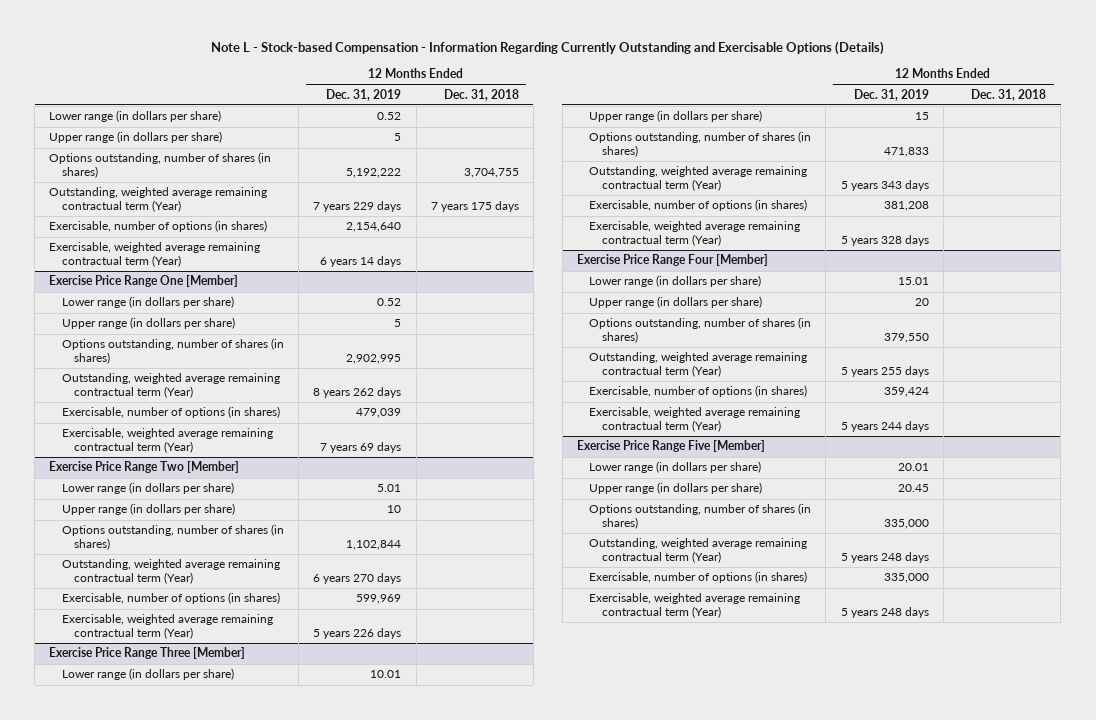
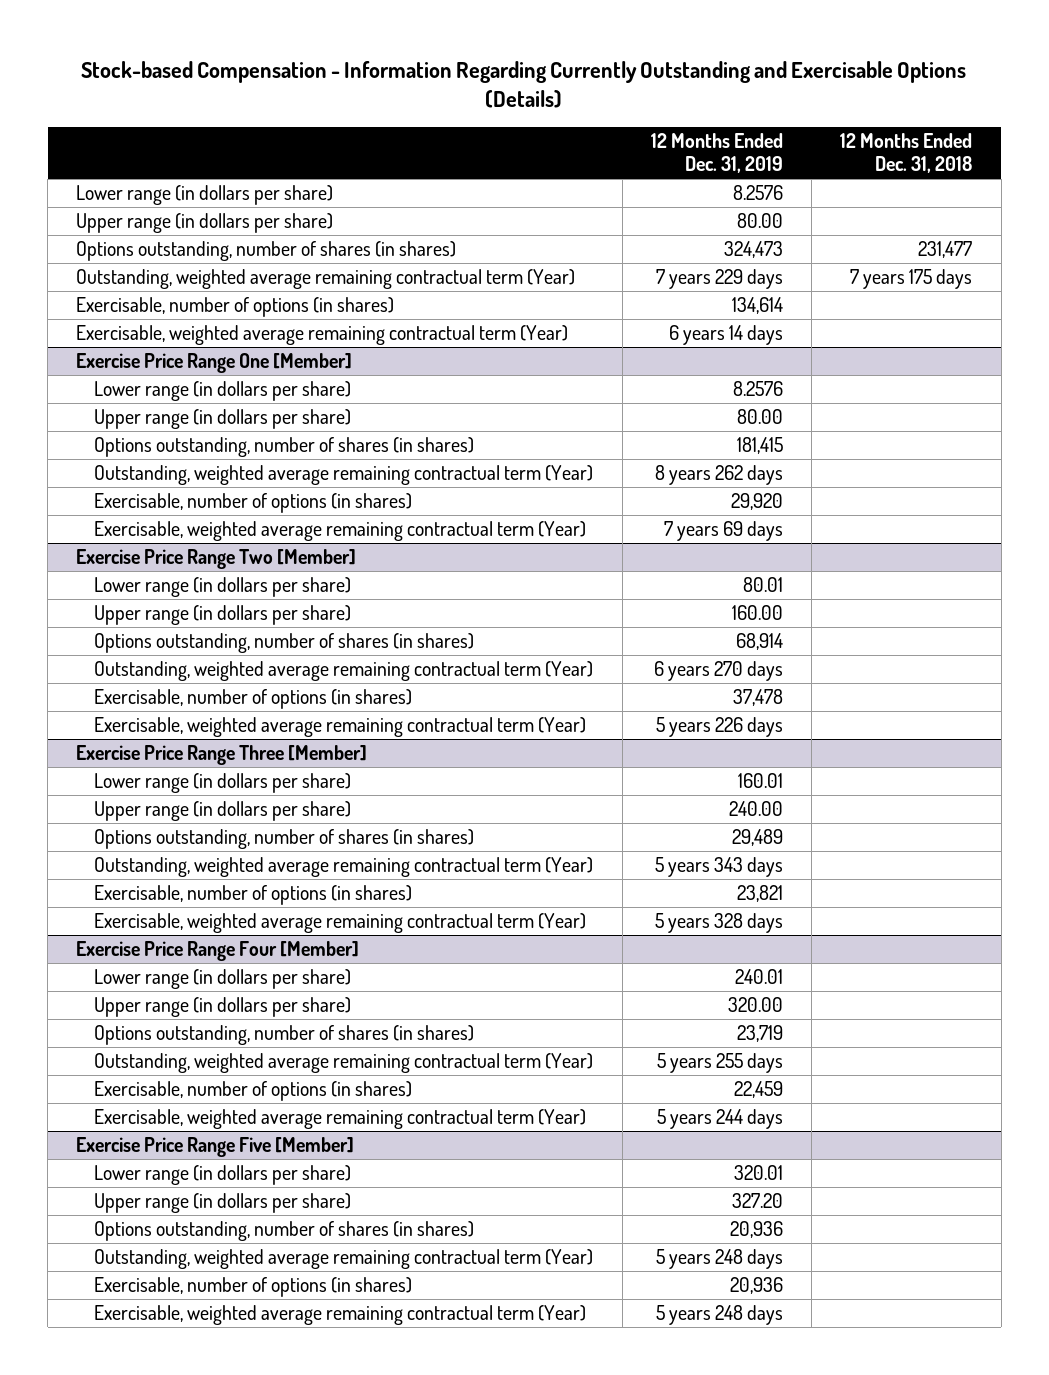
[210,41,884,56] Note L - Stock-based Compensation - Information Regarding Currently Outstanding and Exercisable Options (Details) -> [81,60,967,109] Stock-based Compensation - Information Regarding Currently Outstanding and Exercisable Options (Details)
[377,112,402,121] 0.52 -> [732,185,783,201] 8.2576
[394,133,402,142] 5 -> [736,213,783,229] 80.00
[346,168,402,179] 5,192,222 -> [723,241,783,259] 324,473
[463,168,519,179] 3,704,755 -> [918,241,973,259] 231,477
[346,222,402,233] 2,154,640 -> [731,297,783,315] 134,614
[377,298,402,307] 0.52 -> [732,381,783,397] 8.2576
[394,319,402,328] 5 -> [736,409,783,425] 80.00
[346,354,402,365] 2,902,995 -> [736,437,783,455] 181,415
[356,408,402,419] 479,039 -> [730,493,783,511] 29,920
[377,484,402,493] 5.01 -> [742,577,783,593] 80.01
[387,505,402,514] 10 -> [731,605,783,621] 160.00
[346,540,402,551] 1,102,844 -> [735,633,783,651] 68,914
[356,594,402,605] 599,969 -> [732,689,783,707] 37,478
[370,670,402,679] 10.01 -> [737,773,783,789] 160.01
[914,112,929,121] 15 -> [728,801,783,817] 240.00
[883,147,929,158] 471,833 -> [731,829,783,847] 29,489
[883,201,929,212] 381,208 -> [736,885,783,903] 23,821
[897,277,929,286] 15.01 -> [734,969,783,985] 240.01
[914,298,929,307] 20 -> [727,997,783,1013] 320.00
[883,333,929,344] 379,550 -> [736,1025,783,1043] 23,719
[883,387,929,398] 359,424 -> [733,1081,783,1099] 22,459
[897,463,929,472] 20.01 -> [733,1165,783,1181] 320.01
[897,484,929,493] 20.45 -> [731,1193,783,1209] 327.20
[883,519,929,530] 335,000 -> [729,1221,783,1239] 20,936
[883,573,929,584] 335,000 -> [729,1277,783,1295] 20,936

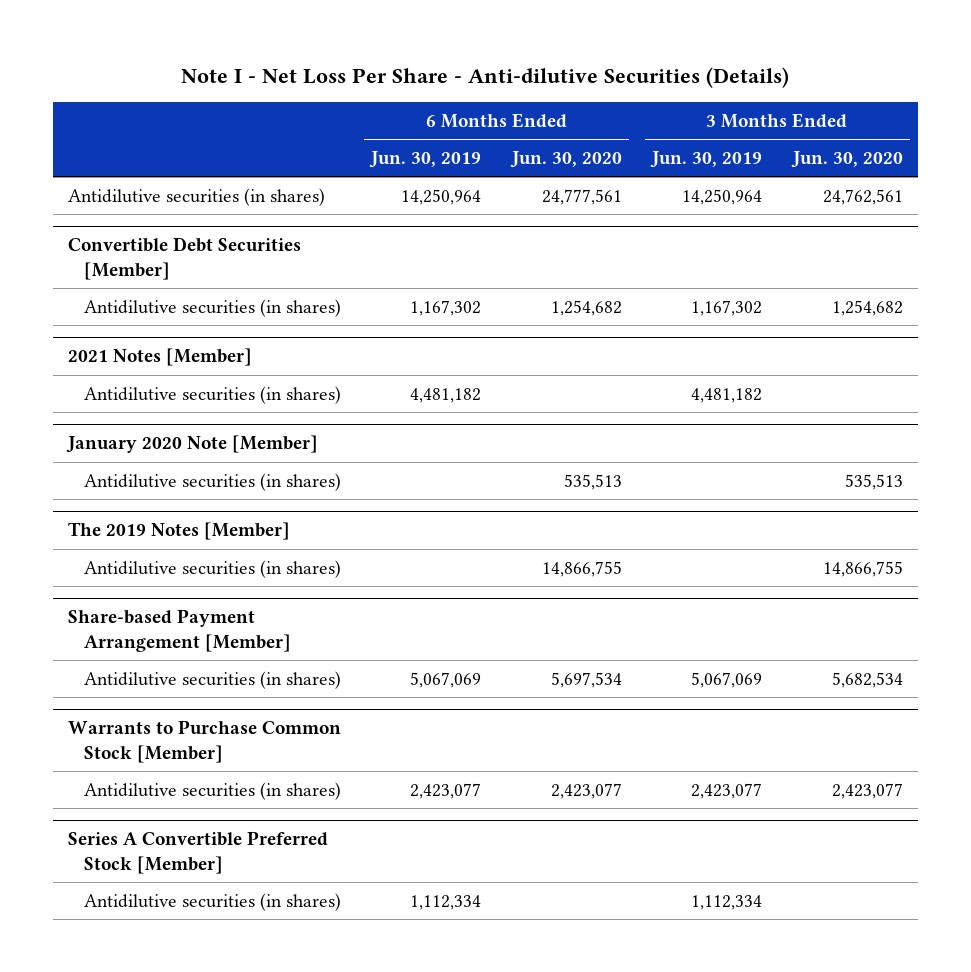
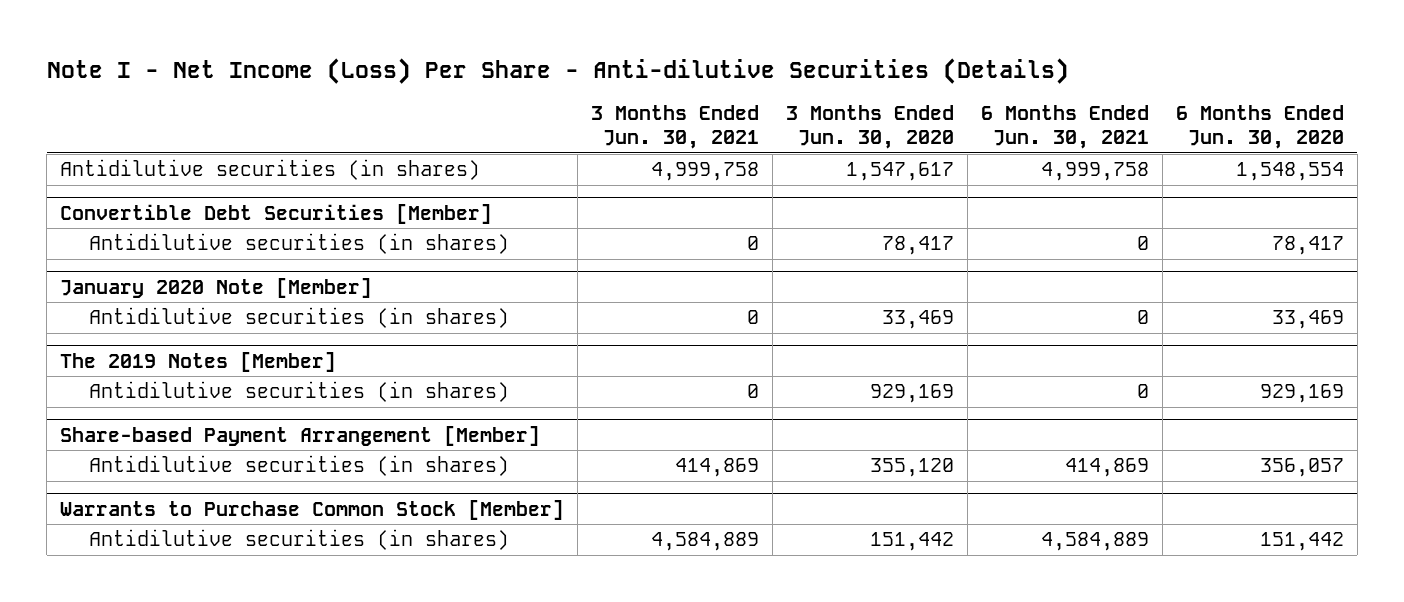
[181,66,790,88] Note I - Net Loss Per Share - Anti-dilutive Securities (Details) -> [46,57,1069,84] Note I - Net Income (Loss) Per Share - Anti-dilutive Securities (Details)
[369,150,482,168] Jun. 30, 2019 -> none
[650,150,763,168] Jun. 30, 2019 -> none
none -> [591,104,760,150] 3 Months Ended Jun. 30, 2021
none -> [980,104,1149,150] 6 Months Ended Jun. 30, 2021
[541,188,622,205] 24,777,561 -> [1235,162,1344,182] 1,548,554
[822,188,903,205] 24,762,561 -> [845,162,954,182] 1,547,617
[68,348,253,367] 2021 Notes [Member] -> none
[83,385,341,404] Antidilutive securities (in shares) -> none
[550,299,622,316] 1,254,682 -> [1271,236,1344,256] 78,417
[831,299,903,316] 1,254,682 -> [881,236,954,256] 78,417
[563,473,622,490] 535,513 -> [1271,310,1344,330] 33,469
[844,473,903,490] 535,513 -> [881,310,954,330] 33,469
[541,560,622,577] 14,866,755 -> [1259,384,1344,404] 929,169
[822,560,903,577] 14,866,755 -> [869,384,954,404] 929,169
[550,671,622,688] 5,697,534 -> [1259,458,1344,478] 356,057
[831,671,903,688] 5,682,534 -> [869,458,954,478] 355,120
[68,831,329,875] Series A Convertible Preferred Stock [Member] -> none
[83,892,341,911] Antidilutive securities (in shares) -> none
[550,782,622,799] 2,423,077 -> [1259,532,1344,552] 151,442
[831,782,903,799] 2,423,077 -> [869,532,954,552] 151,442

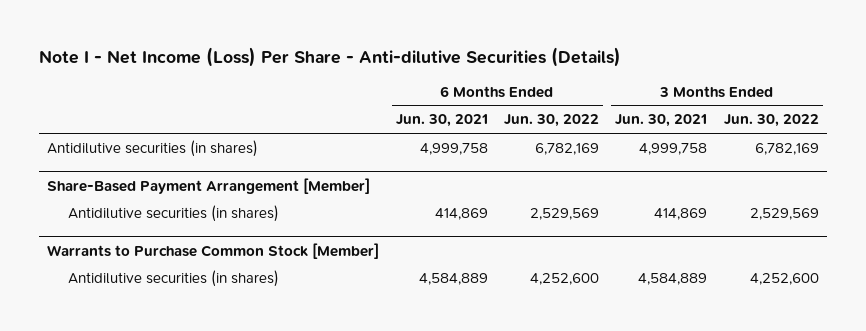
[785,104,954,150] 3 Months Ended Jun. 30, 2020 -> none
[1175,104,1344,150] 6 Months Ended Jun. 30, 2020 -> none
none -> [503,114,599,128] Jun. 30, 2022
none -> [723,114,819,128] Jun. 30, 2022
[60,203,493,224] Convertible Debt Securities [Member] -> none
[88,233,509,255] Antidilutive securities (in shares) -> none
[60,277,373,298] January 2020 Note [Member] -> none
[88,307,509,329] Antidilutive securities (in shares) -> none
[60,351,337,372] The 2019 Notes [Member] -> none
[88,381,509,403] Antidilutive securities (in shares) -> none
[60,425,541,446] Share-based Payment Arrangement [Member] -> [47,177,371,194] Share-Based Payment Arrangement [Member]

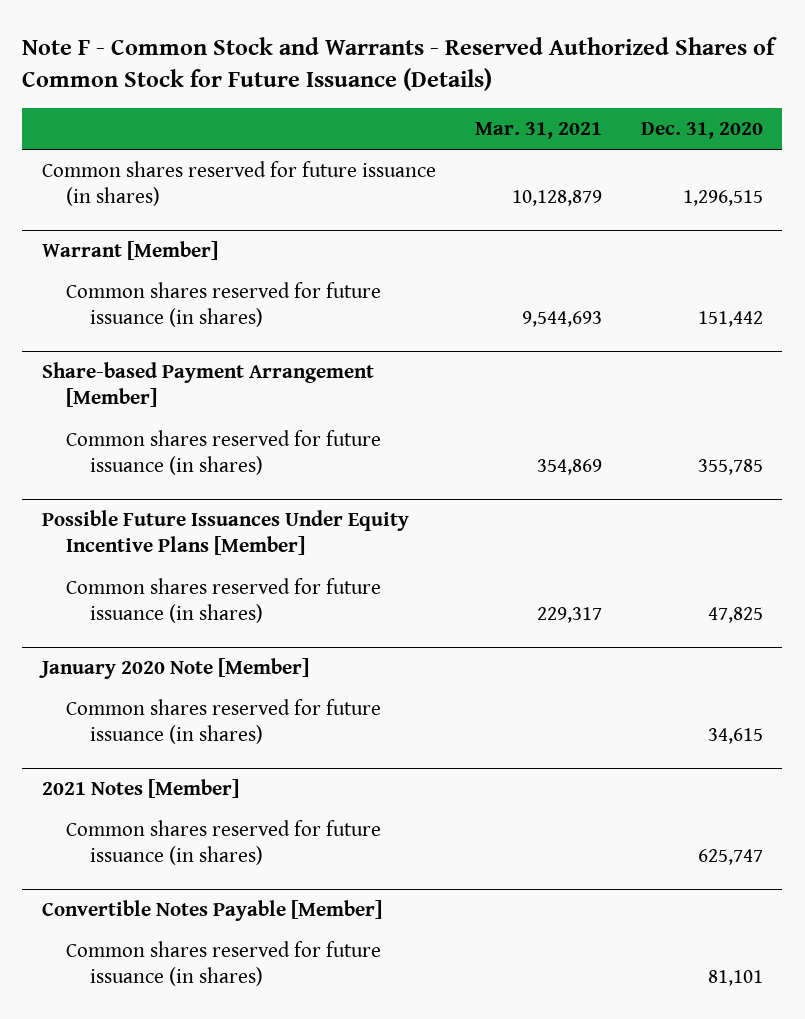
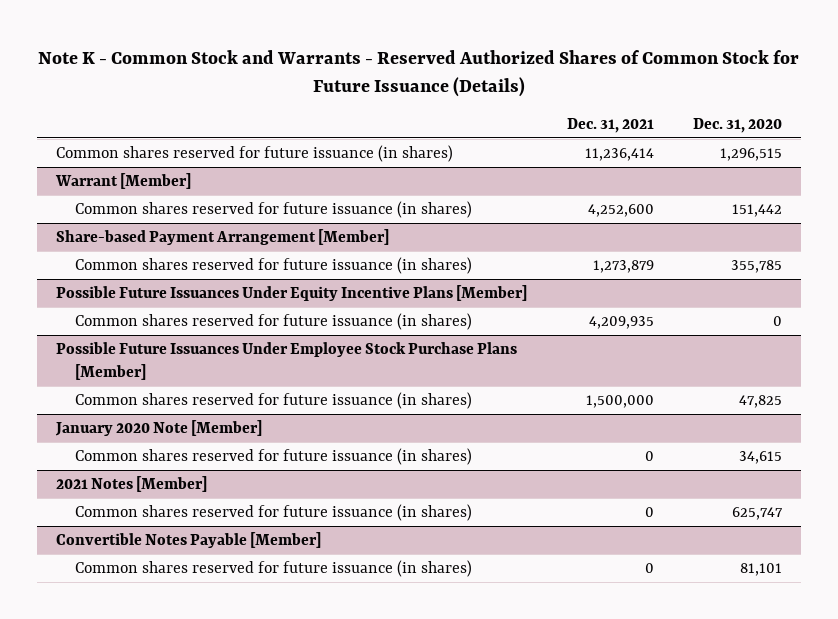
[22,36,778,92] Note F - Common Stock and Warrants - Reserved Authorized Shares of Common Stock for Future Issuance (Details) -> [38,50,800,97] Note K - Common Stock and Warrants - Reserved Authorized Shares of Common Stock for Future Issuance (Details)
[474,122,602,140] Mar. 31, 2021 -> none
none -> [566,117,654,133] Dec. 31, 2021
none -> [74,313,472,331] Common shares reserved for future issuance (in shares)
none -> [56,342,518,380] Possible Future Issuances Under Employee Stock Purchase Plans [Member]

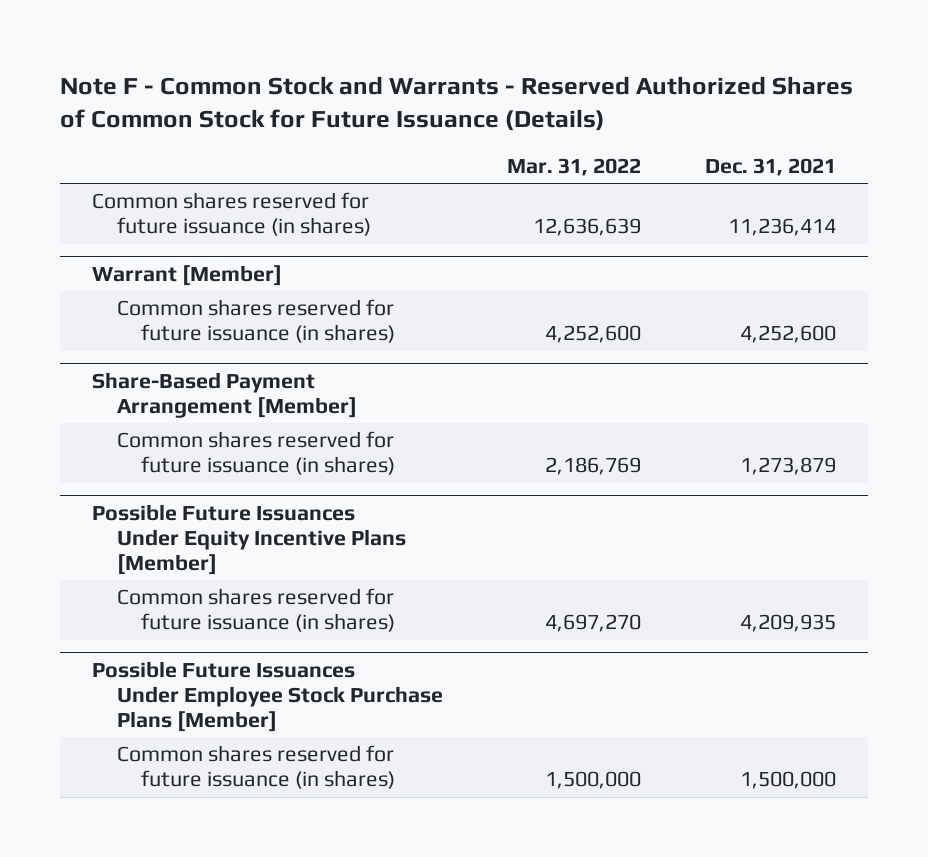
[38,50,800,97] Note K - Common Stock and Warrants - Reserved Authorized Shares of Common Stock for Future Issuance (Details) -> [60,75,854,131] Note F - Common Stock and Warrants - Reserved Authorized Shares of Common Stock for Future Issuance (Details)
[692,117,782,133] Dec. 31, 2020 -> none
none -> [506,157,641,176] Mar. 31, 2022
[56,229,390,246] Share-based Payment Arrangement [Member] -> [92,371,357,418] Share-Based Payment Arrangement [Member]
[55,420,263,437] January 2020 Note [Member] -> none
[74,448,472,466] Common shares reserved for future issuance (in shares) -> none
[56,476,208,493] 2021 Notes [Member] -> none
[74,504,472,522] Common shares reserved for future issuance (in shares) -> none
[56,532,322,549] Convertible Notes Payable [Member] -> none
[74,560,472,578] Common shares reserved for future issuance (in shares) -> none

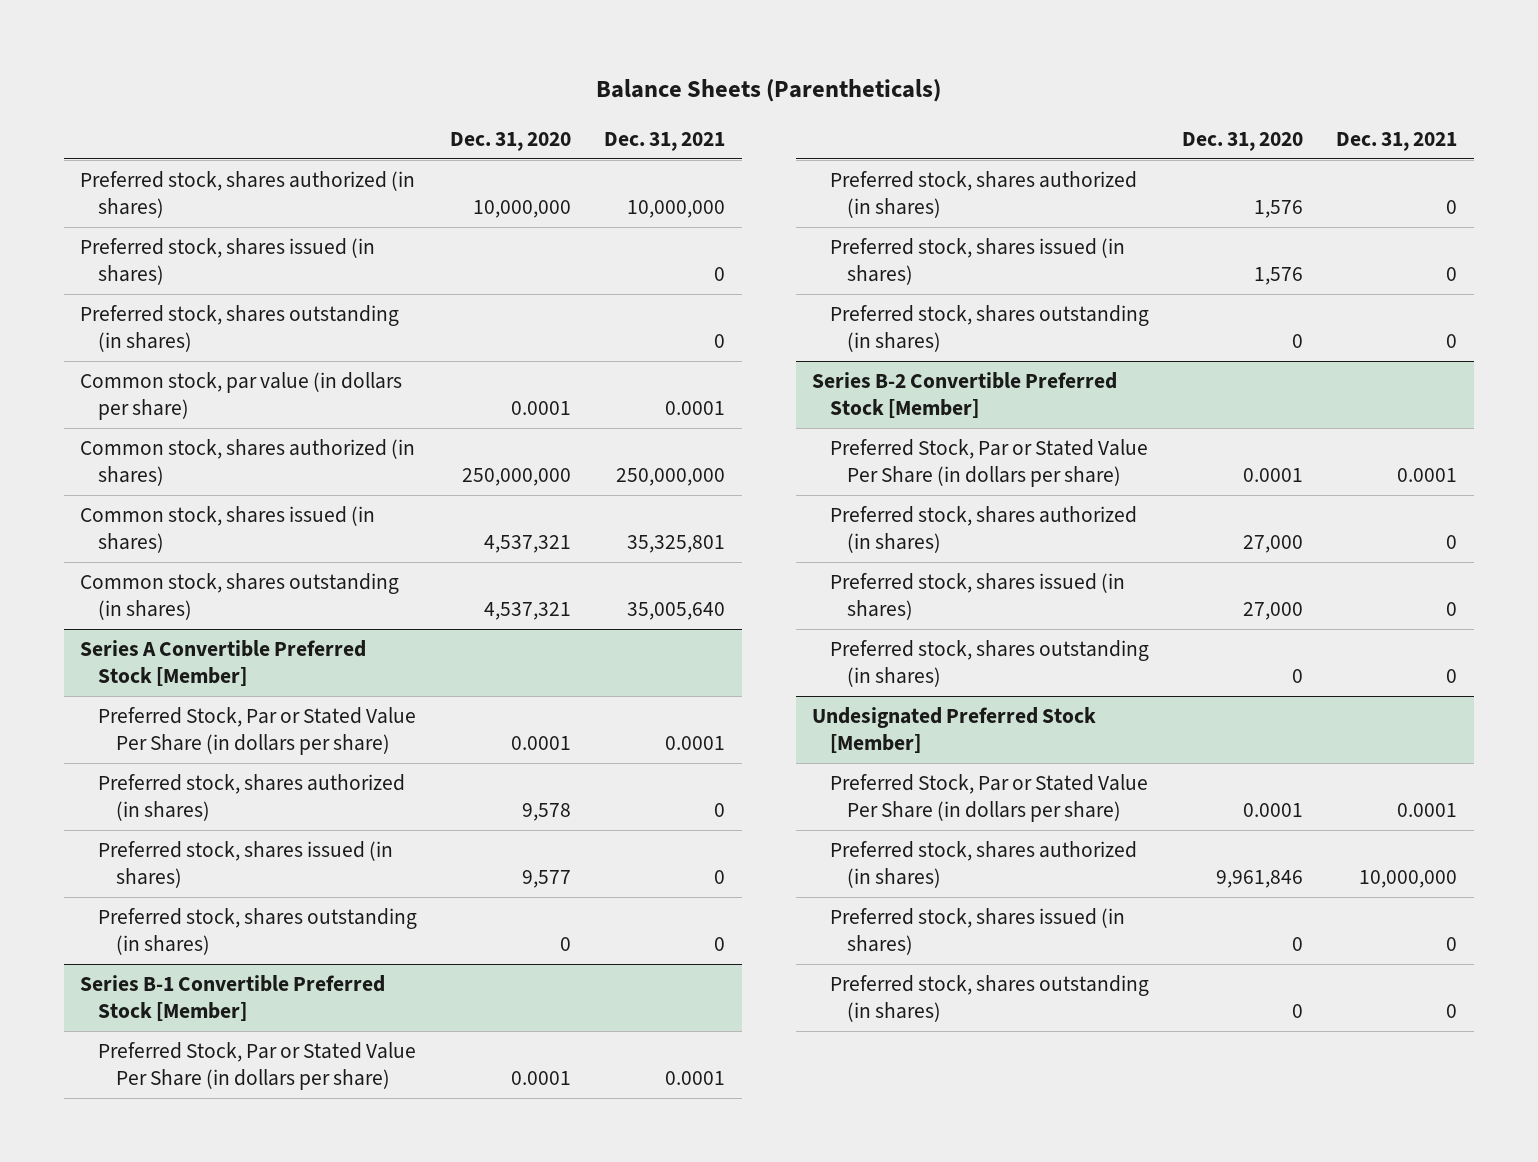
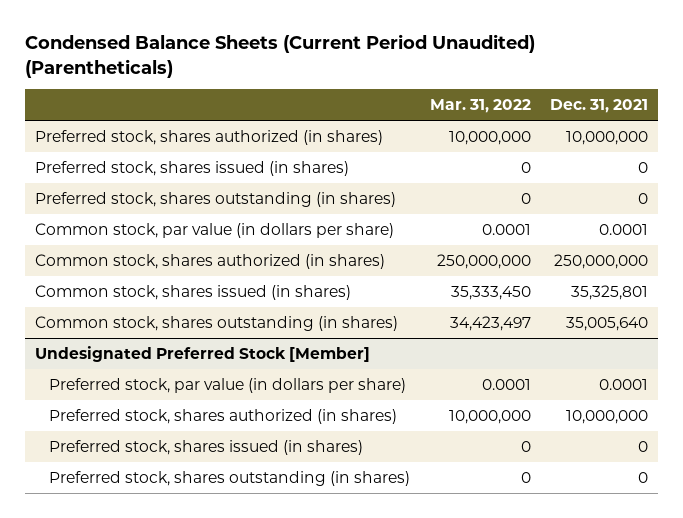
[595,79,941,103] Balance Sheets (Parentheticals) -> [25,34,536,78] Condensed Balance Sheets (Current Period Unaudited) (Parentheticals)
[450,131,572,151] Dec. 31, 2020 -> none
none -> [429,99,531,114] Mar. 31, 2022
[80,640,367,686] Series A Convertible Preferred Stock [Member] -> none
[98,707,417,755] Preferred Stock, Par or Stated Value Per Share (in dollars per share) -> none
[98,774,406,821] Preferred stock, shares authorized (in shares) -> none
[98,841,394,888] Preferred stock, shares issued (in shares) -> none
[98,908,418,955] Preferred stock, shares outstanding (in shares) -> none
[80,975,386,1021] Series B-1 Convertible Preferred Stock [Member] -> none
[98,1042,417,1090] Preferred Stock, Par or Stated Value Per Share (in dollars per share) -> none
[829,171,1137,218] Preferred stock, shares authorized (in shares) -> none
[829,238,1125,285] Preferred stock, shares issued (in shares) -> none
[829,305,1149,352] Preferred stock, shares outstanding (in shares) -> none
[812,372,1118,418] Series B-2 Convertible Preferred Stock [Member] -> none
[829,439,1148,487] Preferred Stock, Par or Stated Value Per Share (in dollars per share) -> none
[829,506,1137,553] Preferred stock, shares authorized (in shares) -> none
[829,573,1125,620] Preferred stock, shares issued (in shares) -> none
[829,640,1149,687] Preferred stock, shares outstanding (in shares) -> none
[829,774,1148,822] Preferred Stock, Par or Stated Value Per Share (in dollars per share) -> [48,378,406,394] Preferred stock, par value (in dollars per share)

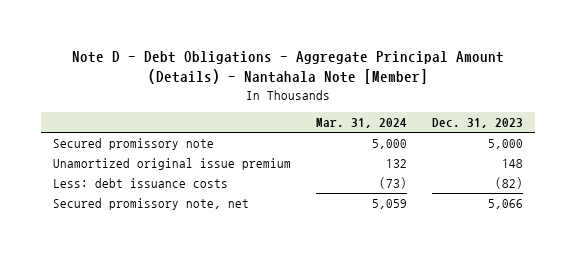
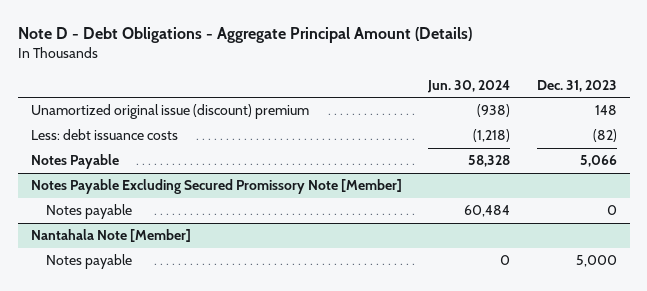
[72,51,505,85] Note D - Debt Obligations - Aggregate Principal Amount (Details) - Nantahala Note [Member] -> [17,27,472,44] Note D - Debt Obligations - Aggregate Principal Amount (Details)
[316,118,408,129] Mar. 31, 2024 -> none
none -> [427,79,511,93] Jun. 30, 2024
[53,138,215,151] Secured promissory note -> none
[53,158,292,171] Unamortized original issue premium -> [30,104,309,120] Unamortized original issue (discount) premium
[53,198,250,211] Secured promissory note, net -> [30,154,119,170] Notes Payable
none -> [30,179,402,195] Notes Payable Excluding Secured Promissory Note [Member]
none -> [45,204,132,220] Notes payable
none -> [30,229,191,243] Nantahala Note [Member]
none -> [45,254,132,270] Notes payable

